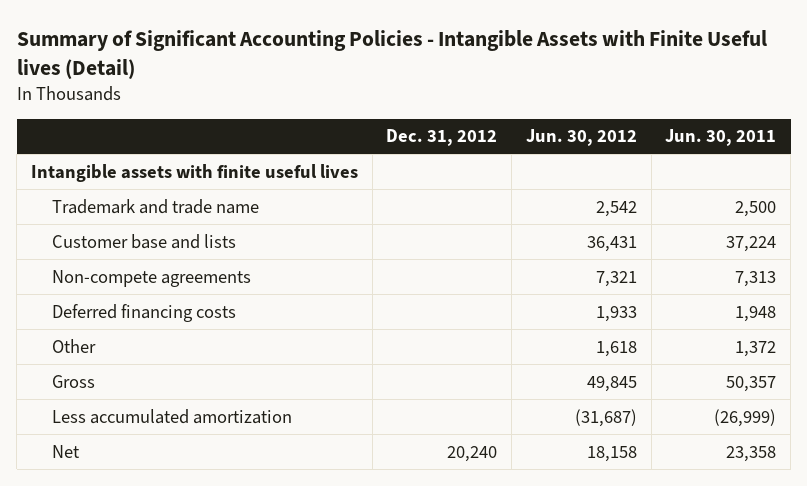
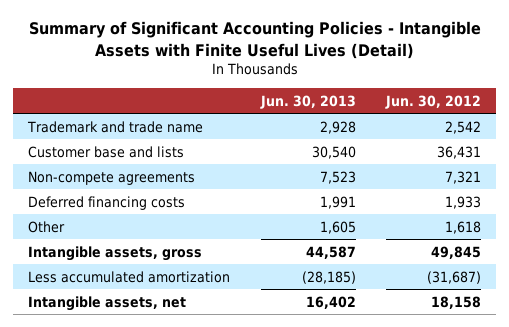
[16,29,767,79] Summary of Significant Accounting Policies - Intangible Assets with Finite Useful lives (Detail) -> [28,21,481,59] Summary of Significant Accounting Policies - Intangible Assets with Finite Useful Lives (Detail)
[386,129,498,147] Dec. 31, 2012 -> none
[665,129,777,147] Jun. 30, 2011 -> none
none -> [259,94,356,109] Jun. 30, 2013
[30,163,358,182] Intangible assets with finite useful lives -> none
[51,374,95,388] Gross -> [28,245,203,261] Intangible assets, gross
[51,444,80,458] Net -> [28,295,187,311] Intangible assets, net

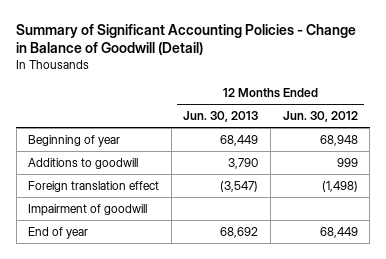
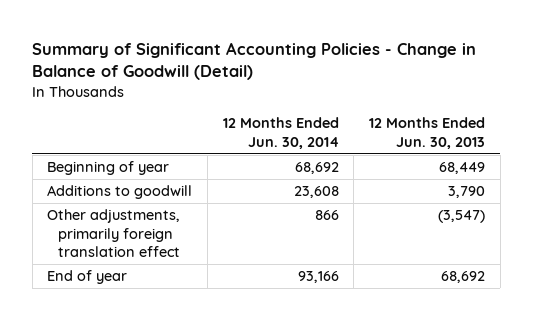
[282,111,358,123] Jun. 30, 2012 -> none
none -> [222,117,339,149] 12 Months Ended Jun. 30, 2014
[28,203,148,216] Impairment of goodwill -> none
[28,180,160,192] Foreign translation effect -> [47,208,181,258] Other adjustments, primarily foreign translation effect

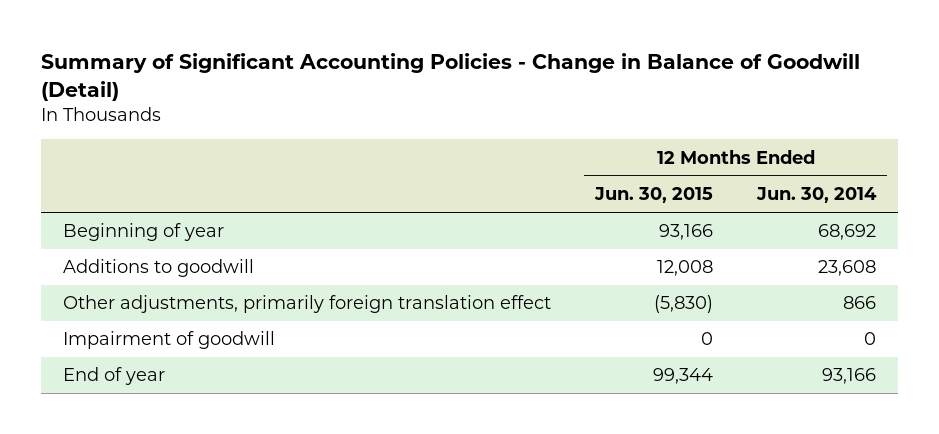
[369,117,486,149] 12 Months Ended Jun. 30, 2013 -> none
none -> [594,187,714,204] Jun. 30, 2015
none -> [63,331,276,350] Impairment of goodwill

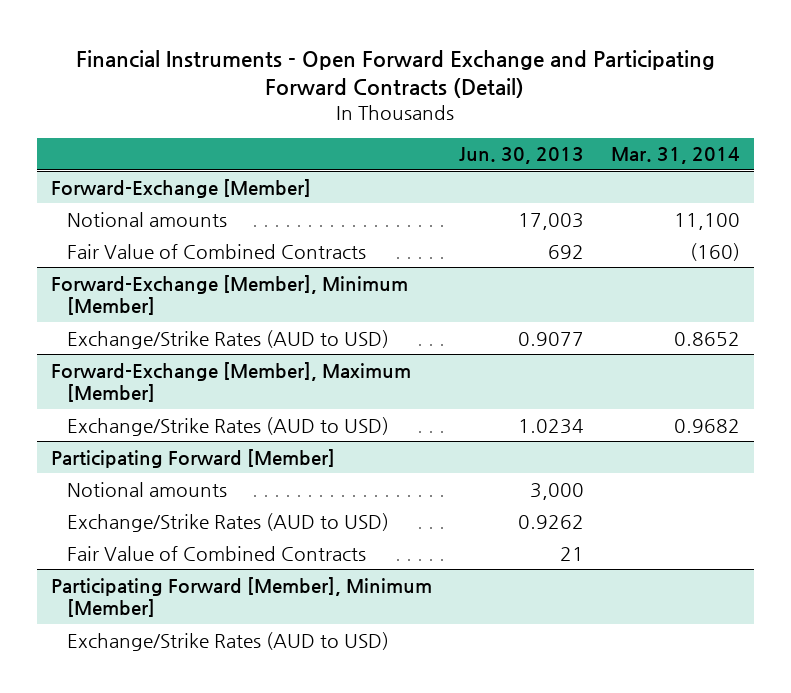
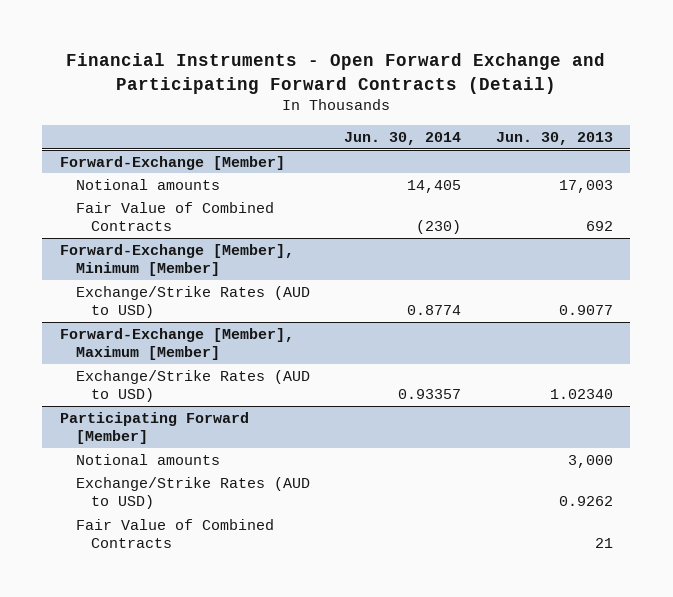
[611,147,741,165] Mar. 31, 2014 -> none
none -> [344,132,462,146] Jun. 30, 2014
[517,418,584,434] 1.0234 -> [550,388,614,399] 1.02340
[50,576,432,618] Participating Forward [Member], Minimum [Member] -> none
[67,631,390,651] Exchange/Strike Rates (AUD to USD) -> none

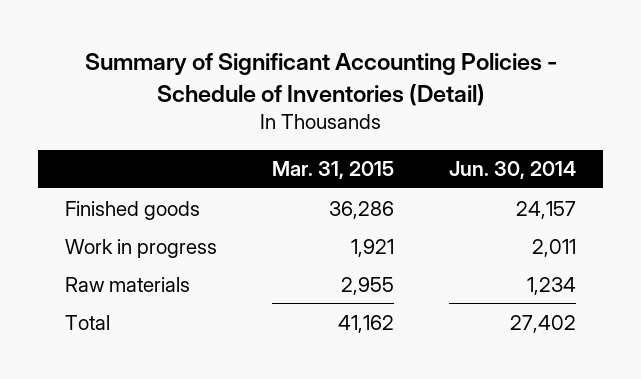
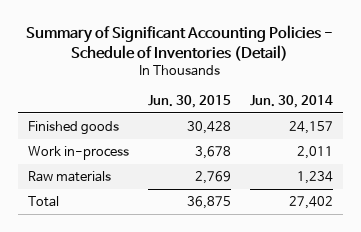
[272,161,395,180] Mar. 31, 2015 -> none
none -> [147,95,231,109] Jun. 30, 2015
[65,238,218,258] Work in progress -> [27,146,129,161] Work in-process

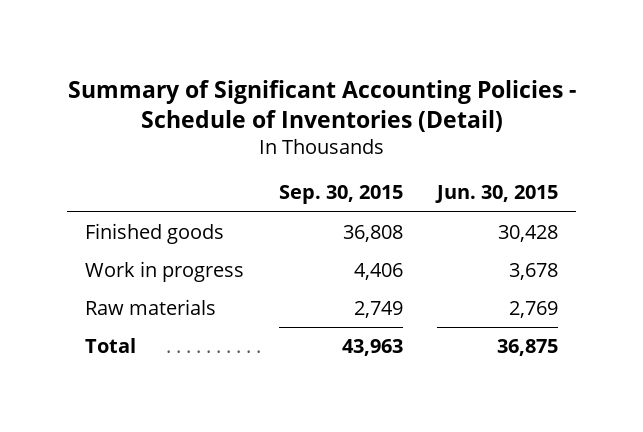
[250,95,334,109] Jun. 30, 2014 -> none
none -> [278,185,403,205] Sep. 30, 2015
[27,146,129,161] Work in-process -> [84,260,244,282] Work in progress

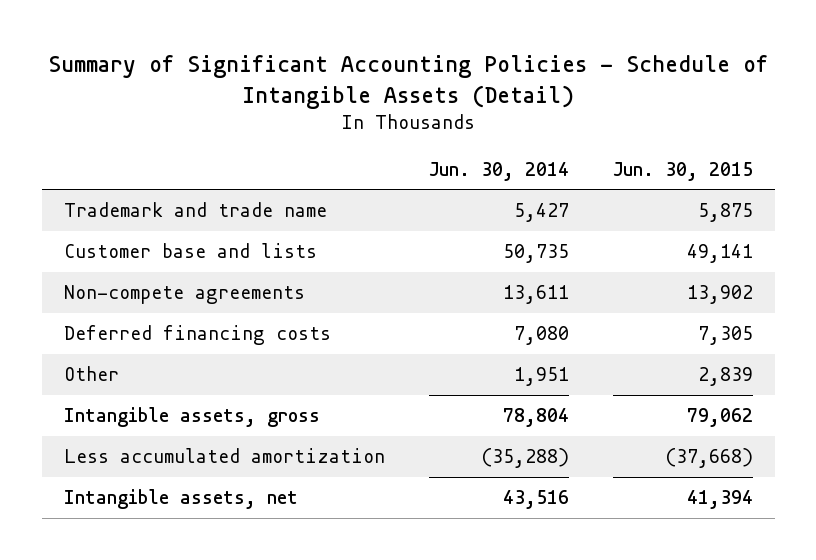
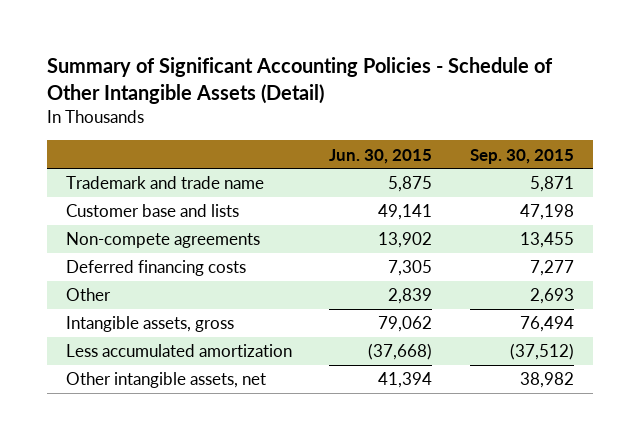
[48,55,769,109] Summary of Significant Accounting Policies - Schedule of Intangible Assets (Detail) -> [46,57,553,105] Summary of Significant Accounting Policies - Schedule of Other Intangible Assets (Detail)
[428,161,569,181] Jun. 30, 2014 -> none
none -> [469,148,574,164] Sep. 30, 2015
[63,489,298,510] Intangible assets, net -> [65,372,266,389] Other intangible assets, net

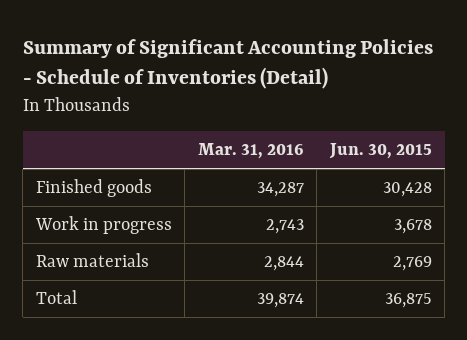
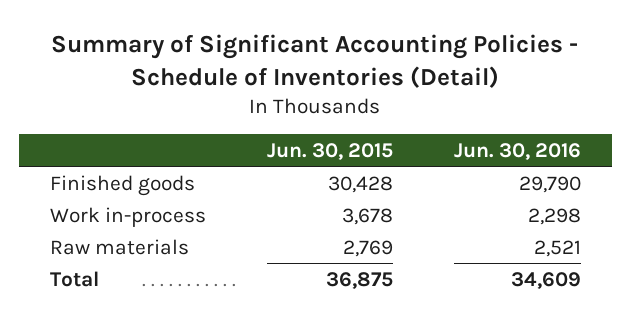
[197,143,304,160] Mar. 31, 2016 -> none
none -> [454,142,582,160] Jun. 30, 2016
[34,216,172,235] Work in progress -> [49,206,206,227] Work in-process

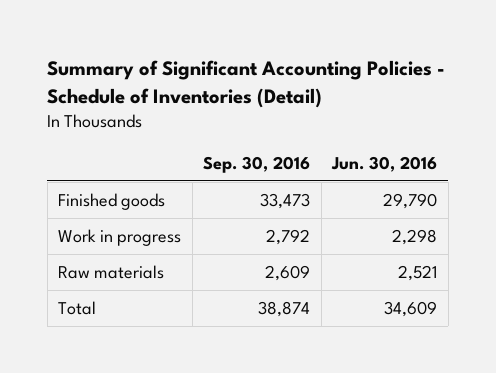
[266,142,393,160] Jun. 30, 2015 -> none
none -> [203,156,311,174] Sep. 30, 2016
[49,206,206,227] Work in-process -> [58,228,182,246] Work in progress

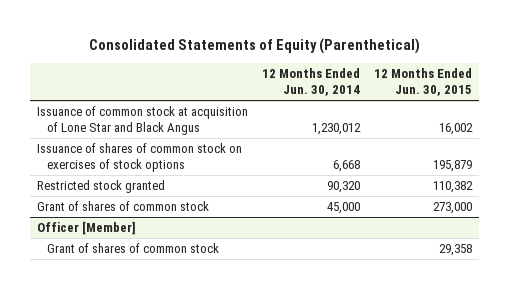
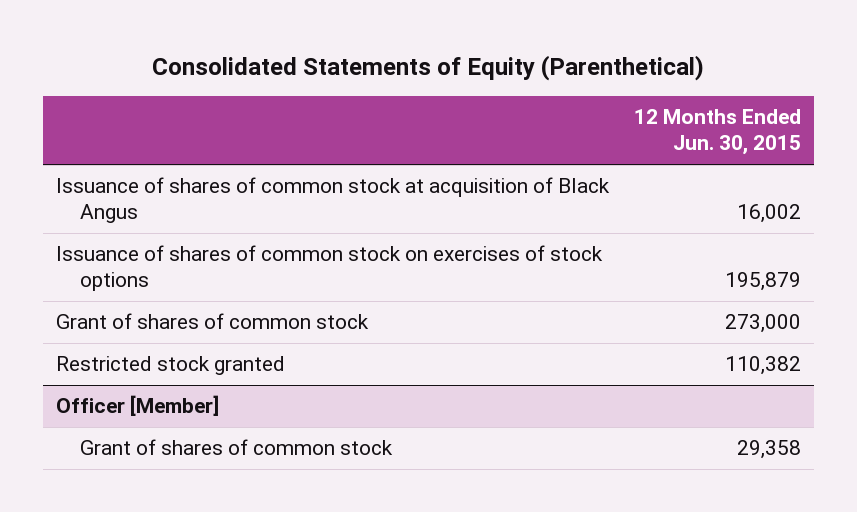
[262,67,361,97] 12 Months Ended Jun. 30, 2014 -> none
[37,106,249,136] Issuance of common stock at acquisition of Lone Star and Black Angus -> [55,177,610,224] Issuance of shares of common stock at acquisition of Black Angus
[37,180,166,194] Restricted stock granted -> [55,356,285,376] Restricted stock granted

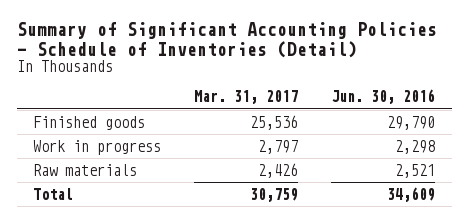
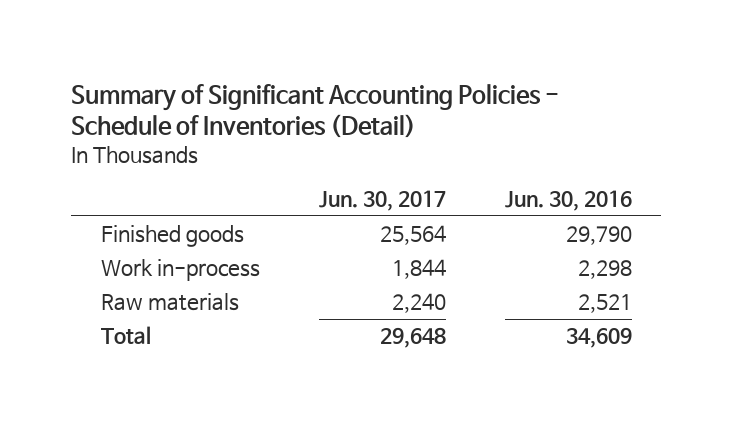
[194,90,299,105] Mar. 31, 2017 -> none
none -> [318,190,446,212] Jun. 30, 2017
[33,139,162,155] Work in progress -> [100,259,260,282] Work in-process

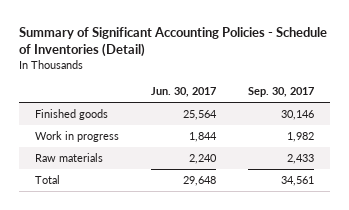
[504,190,632,212] Jun. 30, 2016 -> none
none -> [248,87,315,98] Sep. 30, 2017
[100,259,260,282] Work in-process -> [35,131,120,143] Work in progress

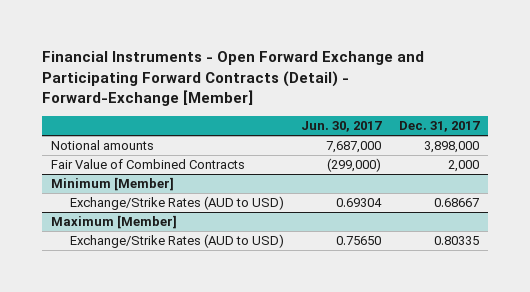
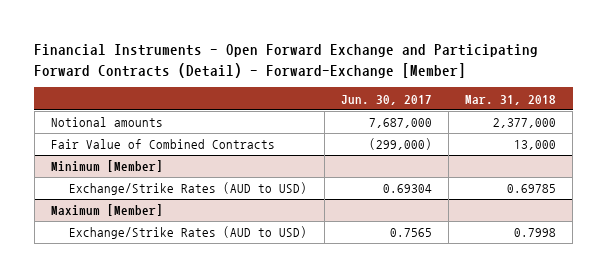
[398,121,480,133] Dec. 31, 2017 -> none
none -> [465,94,557,105] Mar. 31, 2018
[336,236,382,246] 0.75650 -> [389,228,432,238] 0.7565

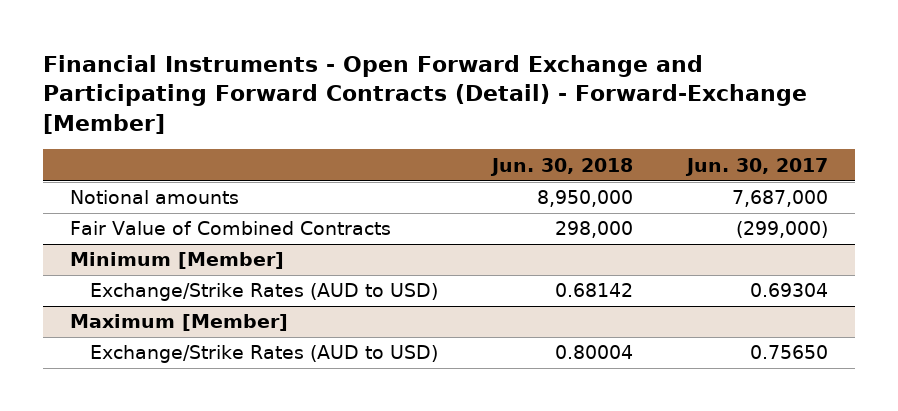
[465,94,557,105] Mar. 31, 2018 -> none
none -> [490,157,634,176] Jun. 30, 2018
[389,228,432,238] 0.7565 -> [750,345,829,360] 0.75650

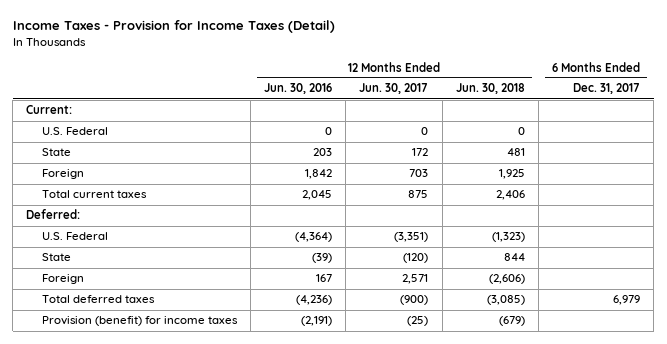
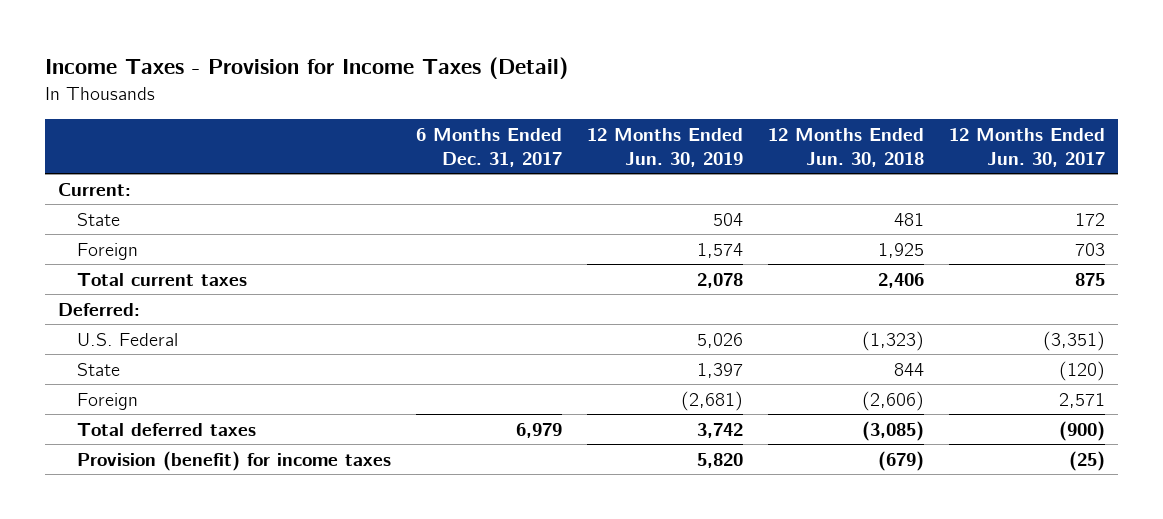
[263,83,332,95] Jun. 30, 2016 -> none
none -> [587,127,744,167] 12 Months Ended Jun. 30, 2019
[41,127,108,136] U.S. Federal -> none

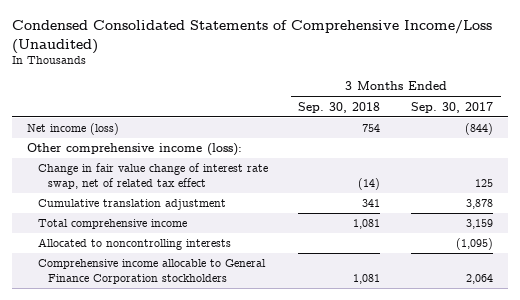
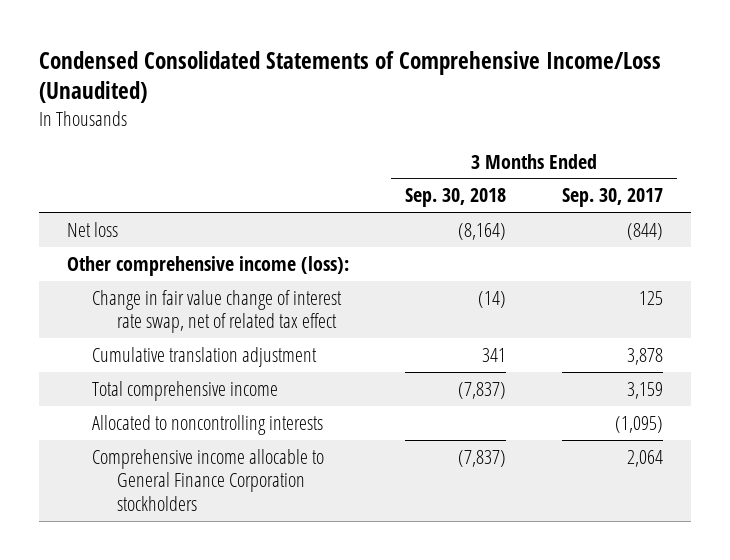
[27,123,120,136] Net income (loss) -> [67,221,119,237] Net loss
[362,124,381,133] 754 -> [458,222,507,240] (8,164)
[353,219,381,230] 1,081 -> [458,381,507,399] (7,837)
[353,274,381,285] 1,081 -> [458,449,507,467] (7,837)

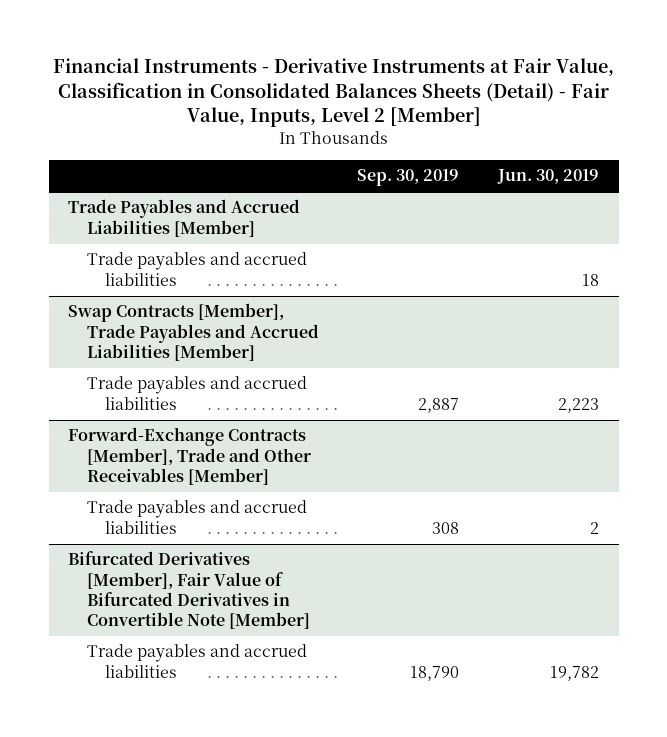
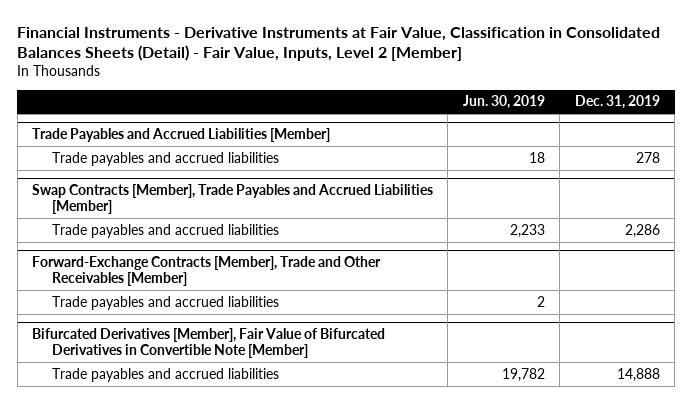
[357,169,460,187] Sep. 30, 2019 -> none
none -> [574,95,660,110] Dec. 31, 2019
[558,397,600,413] 2,223 -> [509,223,545,238] 2,233

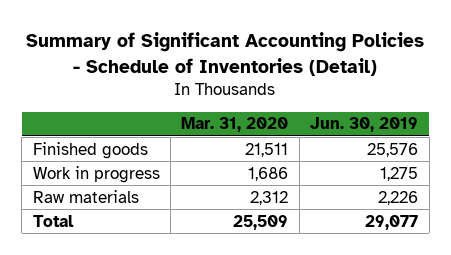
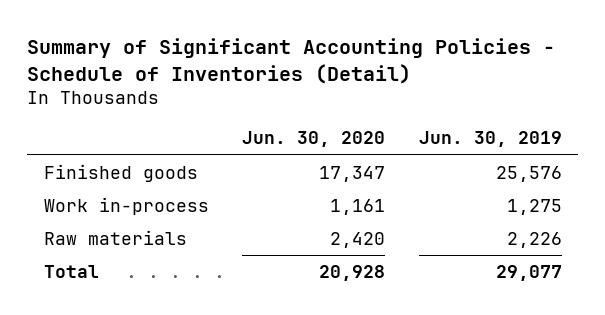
[181,117,289,133] Mar. 31, 2020 -> none
none -> [242,131,386,148] Jun. 30, 2020
[32,165,160,183] Work in progress -> [43,197,209,216] Work in-process

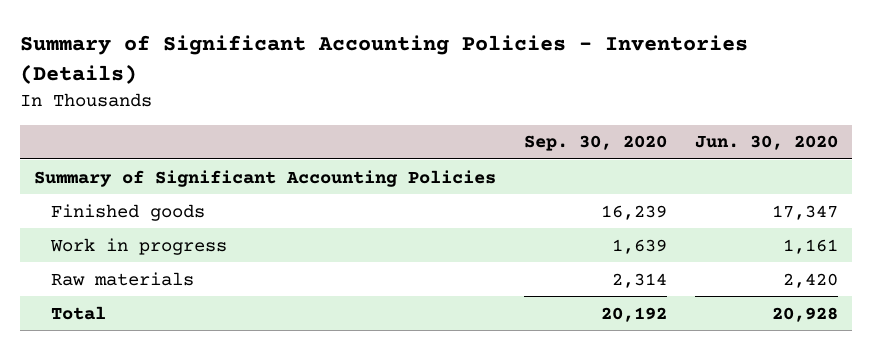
[26,37,555,84] Summary of Significant Accounting Policies - Schedule of Inventories (Detail) -> [19,34,748,84] Summary of Significant Accounting Policies - Inventories (Details)
[418,131,562,148] Jun. 30, 2019 -> none
none -> [524,135,668,152] Sep. 30, 2020
none -> [34,169,497,187] Summary of Significant Accounting Policies
[43,197,209,216] Work in-process -> [49,237,227,255] Work in progress

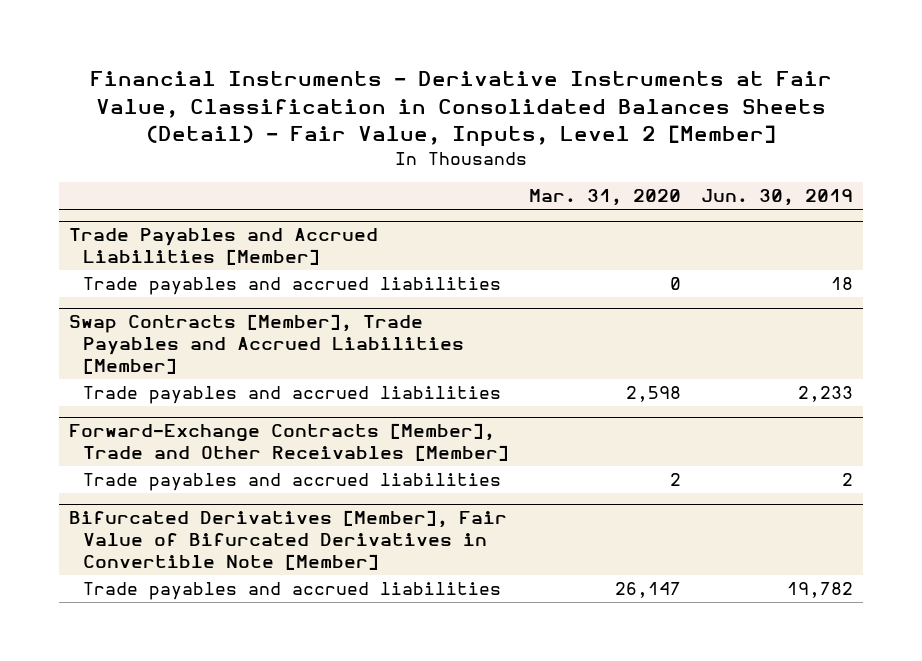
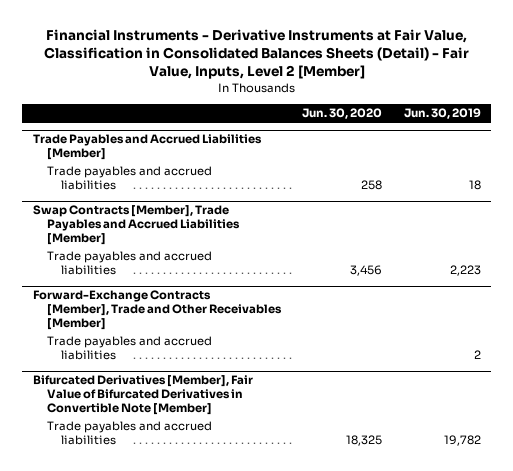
[528,189,681,207] Mar. 31, 2020 -> none
none -> [302,108,383,120] Jun. 30, 2020
[797,386,853,403] 2,233 -> [449,265,481,277] 2,223

